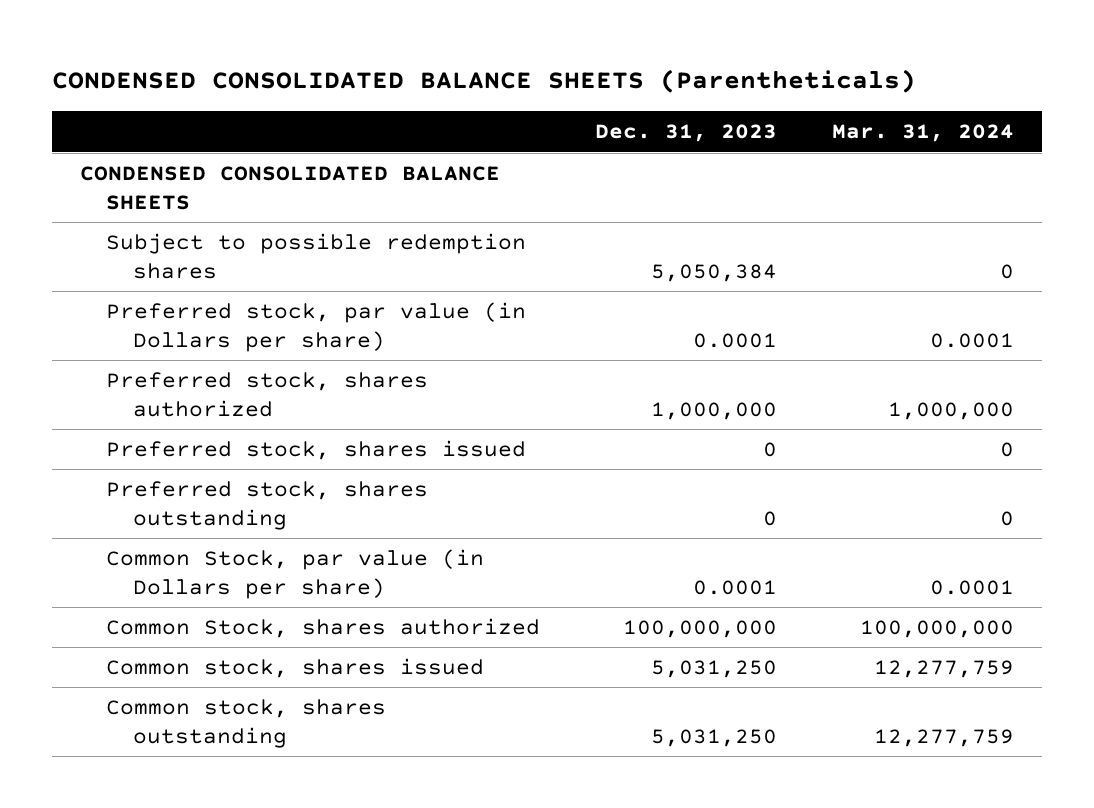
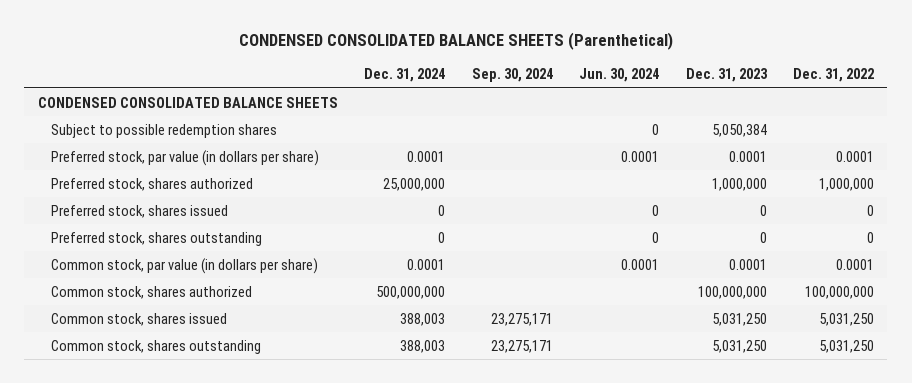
[52,69,917,94] CONDENSED CONSOLIDATED BALANCE SHEETS (Parentheticals) -> [238,32,673,51] CONDENSED CONSOLIDATED BALANCE SHEETS (Parenthetical)
[832,124,1015,143] Mar. 31, 2024 -> none
none -> [364,68,446,83] Dec. 31, 2024
none -> [471,68,553,83] Sep. 30, 2024
none -> [579,68,660,83] Jun. 30, 2024
none -> [793,68,875,83] Dec. 31, 2022
[106,302,527,352] Preferred stock, par value (in Dollars per share) -> [51,149,320,166] Preferred stock, par value (in dollars per share)
[106,549,485,599] Common Stock, par value (in Dollars per share) -> [51,257,319,274] Common stock, par value (in dollars per share)
[106,618,541,639] Common Stock, shares authorized -> [51,285,253,299] Common stock, shares authorized

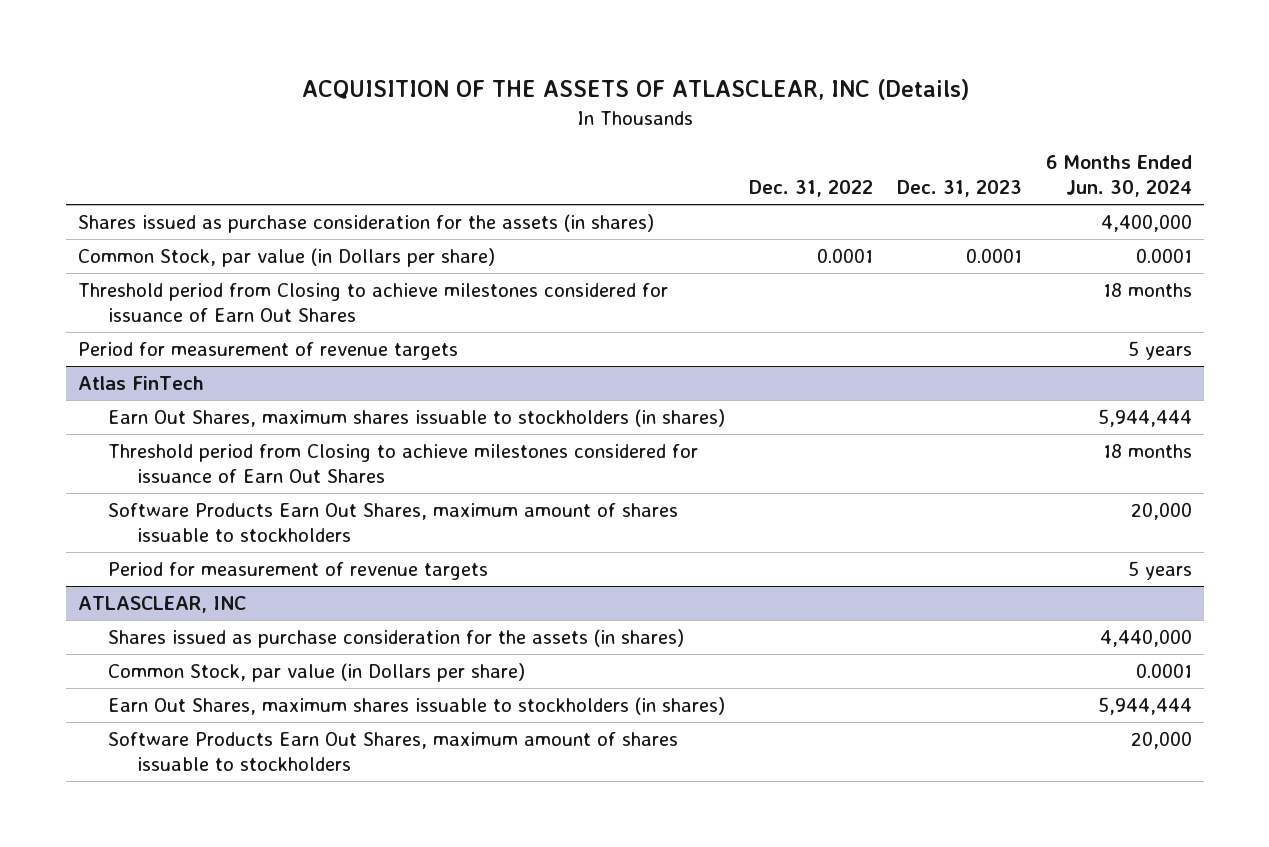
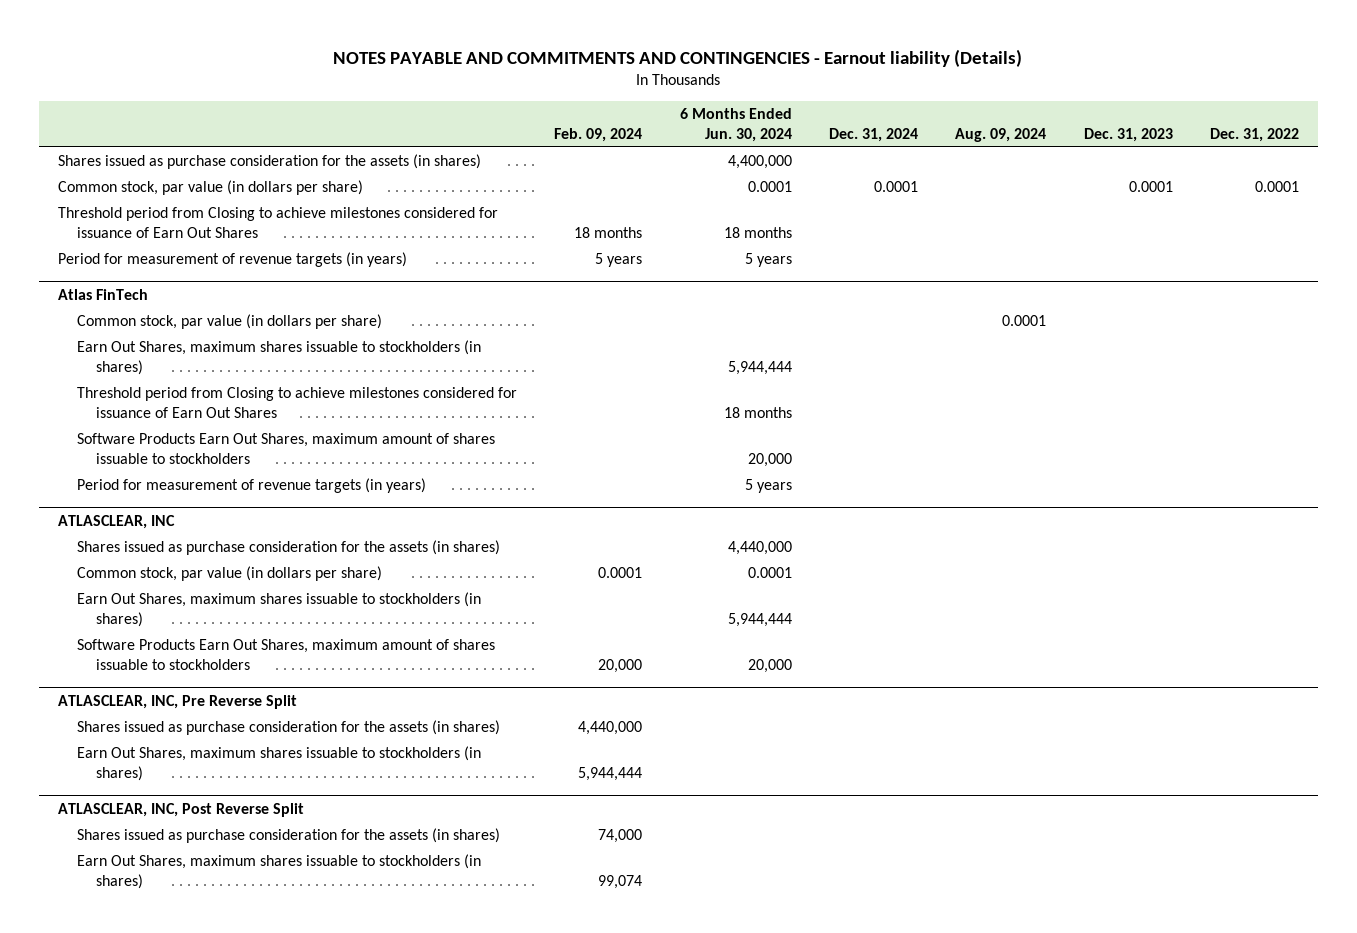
[301,79,969,101] ACQUISITION OF THE ASSETS OF ATLASCLEAR, INC (Details) -> [333,48,1023,67] NOTES PAYABLE AND COMMITMENTS AND CONTINGENCIES - Earnout liability (Details)
none -> [554,128,643,143] Feb. 09, 2024
none -> [828,128,918,143] Dec. 31, 2024
none -> [955,128,1047,143] Aug. 09, 2024
[77,247,495,267] Common Stock, par value (in Dollars per share) -> [57,180,363,196] Common stock, par value (in dollars per share)
[77,341,458,360] Period for measurement of revenue targets -> [57,252,407,268] Period for measurement of revenue targets (in years)
none -> [76,314,382,330] Common stock, par value (in dollars per share)
[107,561,488,580] Period for measurement of revenue targets -> [76,478,426,494] Period for measurement of revenue targets (in years)
[107,662,525,682] Common Stock, par value (in Dollars per share) -> [76,566,382,582] Common stock, par value (in dollars per share)
none -> [57,694,297,709] ATLASCLEAR, INC, Pre Reverse Split
none -> [76,720,500,736] Shares issued as purchase consideration for the assets (in shares)
none -> [76,746,481,781] Earn Out Shares, maximum shares issuable to stockholders (in shares)
none -> [57,802,304,817] ATLASCLEAR, INC, Post Reverse Split
none -> [76,828,500,844] Shares issued as purchase consideration for the assets (in shares)
none -> [76,854,481,889] Earn Out Shares, maximum shares issuable to stockholders (in shares)

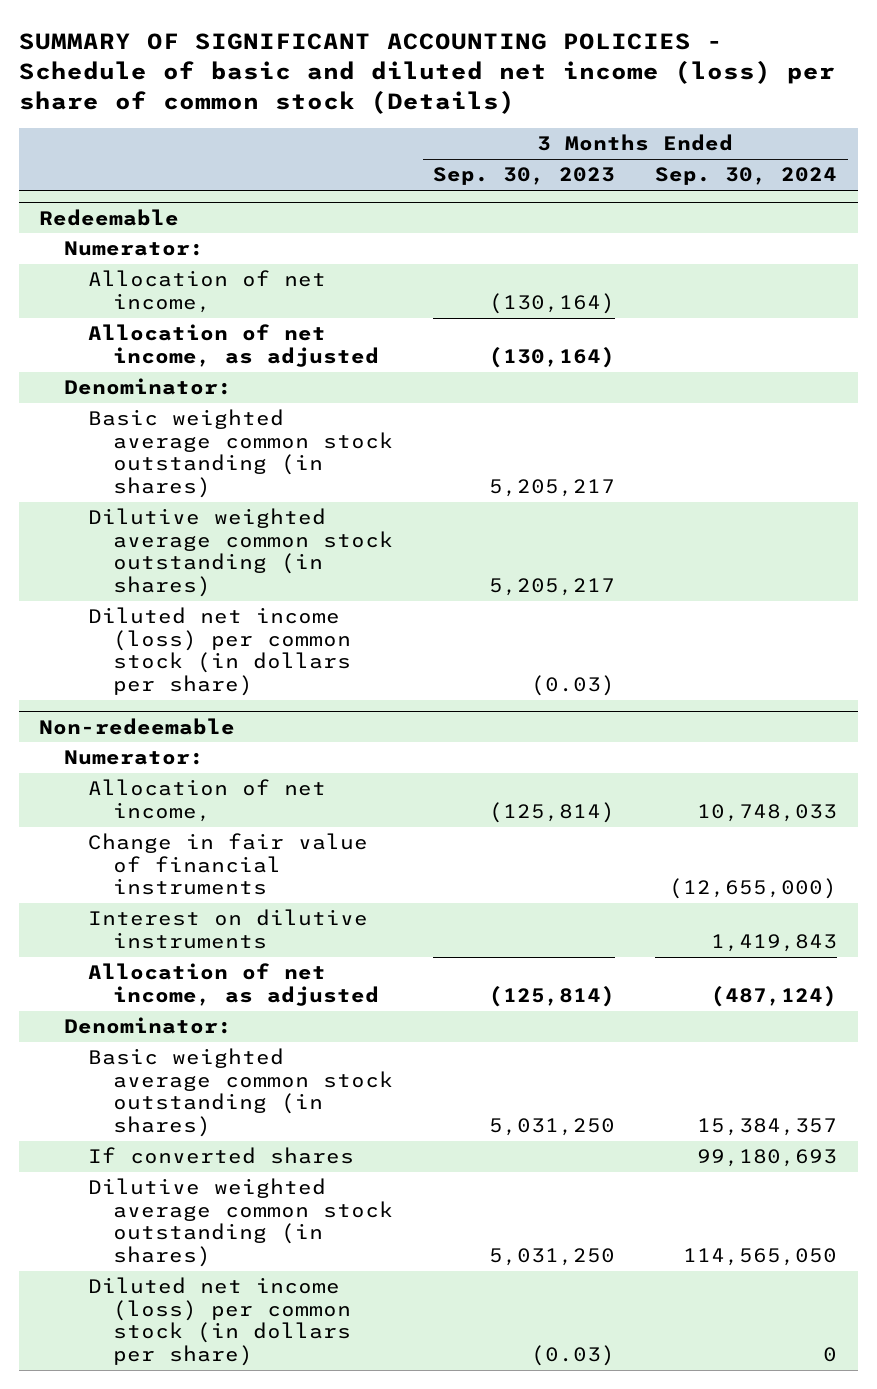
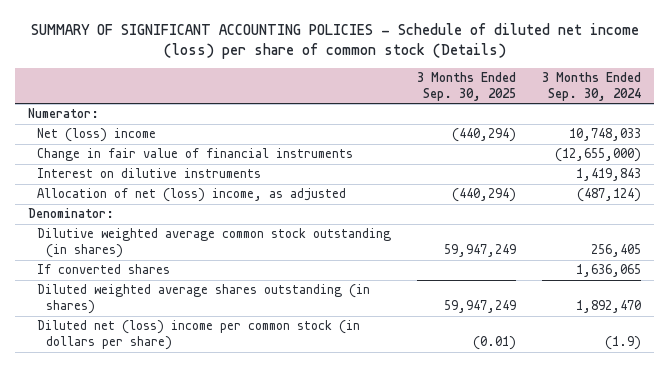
[18,32,835,114] SUMMARY OF SIGNIFICANT ACCOUNTING POLICIES - Schedule of basic and diluted net income (loss) per share of common stock (Details) -> [30,23,639,59] SUMMARY OF SIGNIFICANT ACCOUNTING POLICIES - Schedule of diluted net income (loss) per share of common stock (Details)
[433,167,616,186] Sep. 30, 2023 -> none
none -> [417,72,517,101] 3 Months Ended Sep. 30, 2025
[39,208,180,226] Redeemable -> none
[88,270,327,313] Allocation of net income, -> none
[88,324,379,367] Allocation of net income, as adjusted -> none
[63,378,232,396] Denominator: -> none
[88,409,393,499] Basic weighted average common stock outstanding (in shares) -> none
[88,508,393,598] Dilutive weighted average common stock outstanding (in shares) -> none
[88,607,351,697] Diluted net income (loss) per common stock (in dollars per share) -> none
[39,717,236,735] Non-redeemable -> none
[63,750,204,766] Numerator: -> none
[88,779,327,822] Allocation of net income, -> [37,128,157,143] Net (loss) income
[88,963,379,1006] Allocation of net income, as adjusted -> [37,188,347,203] Allocation of net (loss) income, as adjusted
[88,1048,393,1138] Basic weighted average common stock outstanding (in shares) -> [37,228,392,259] Dilutive weighted average common stock outstanding (in shares)
[697,1118,838,1137] 15,384,357 -> [591,244,642,258] 256,405
[697,1149,838,1168] 99,180,693 -> [576,264,642,278] 1,636,065
[88,1178,393,1268] Dilutive weighted average common stock outstanding (in shares) -> [37,284,371,315] Diluted weighted average shares outstanding (in shares)
[683,1248,838,1267] 114,565,050 -> [576,300,642,314] 1,892,470
[88,1277,351,1367] Diluted net income (loss) per common stock (in dollars per share) -> [37,320,361,351] Diluted net (loss) income per common stock (in dollars per share)
[823,1347,838,1363] 0 -> [605,336,642,351] (1.9)

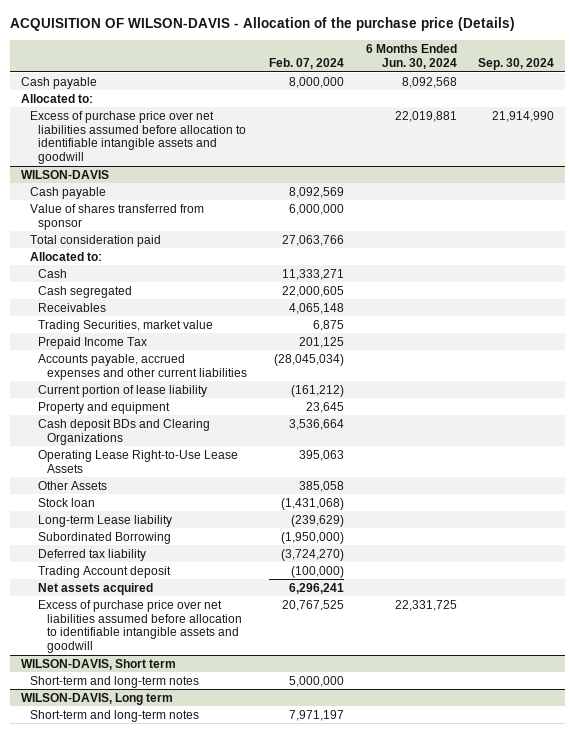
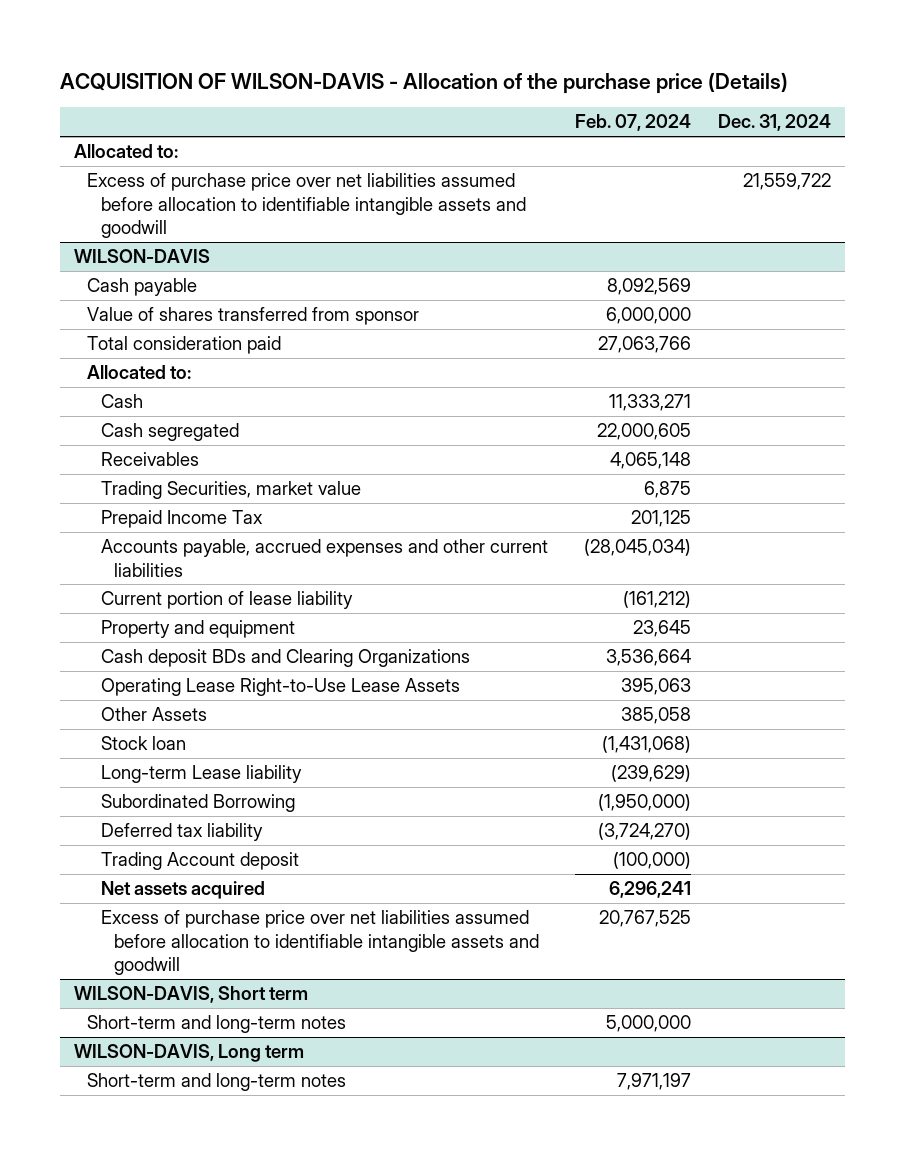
[365,44,457,69] 6 Months Ended Jun. 30, 2024 -> none
[478,57,555,70] Sep. 30, 2024 -> none
none -> [718,114,832,132] Dec. 31, 2024
[20,76,97,89] Cash payable -> none

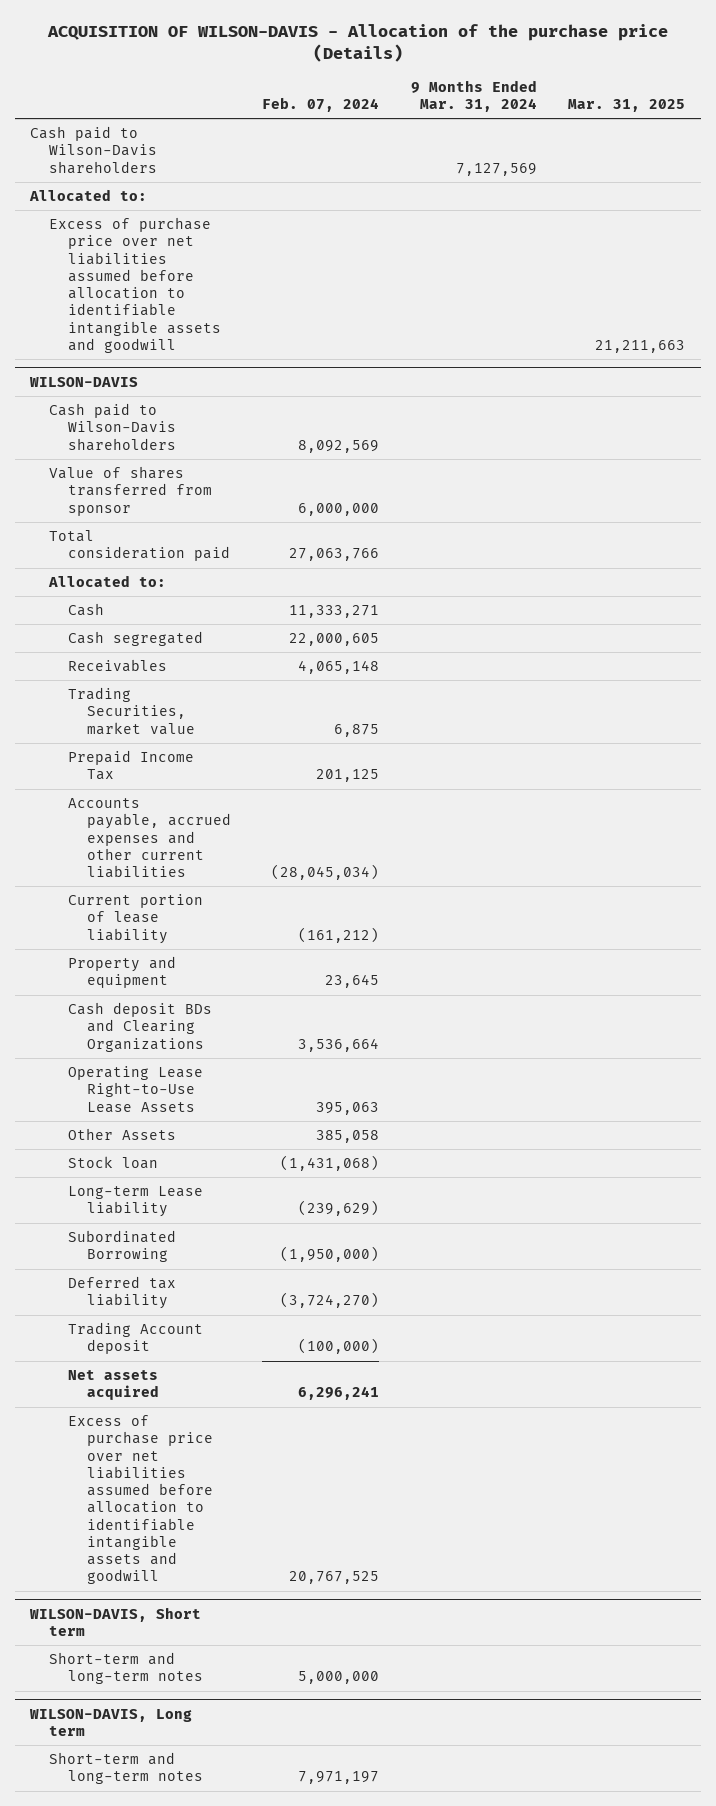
[718,114,832,132] Dec. 31, 2024 -> none
none -> [410,79,537,113] 9 Months Ended Mar. 31, 2024
none -> [568,99,686,113] Mar. 31, 2025
none -> [30,126,158,174] Cash paid to Wilson-Davis shareholders
[87,278,198,297] Cash payable -> [49,403,177,451] Cash paid to Wilson-Davis shareholders

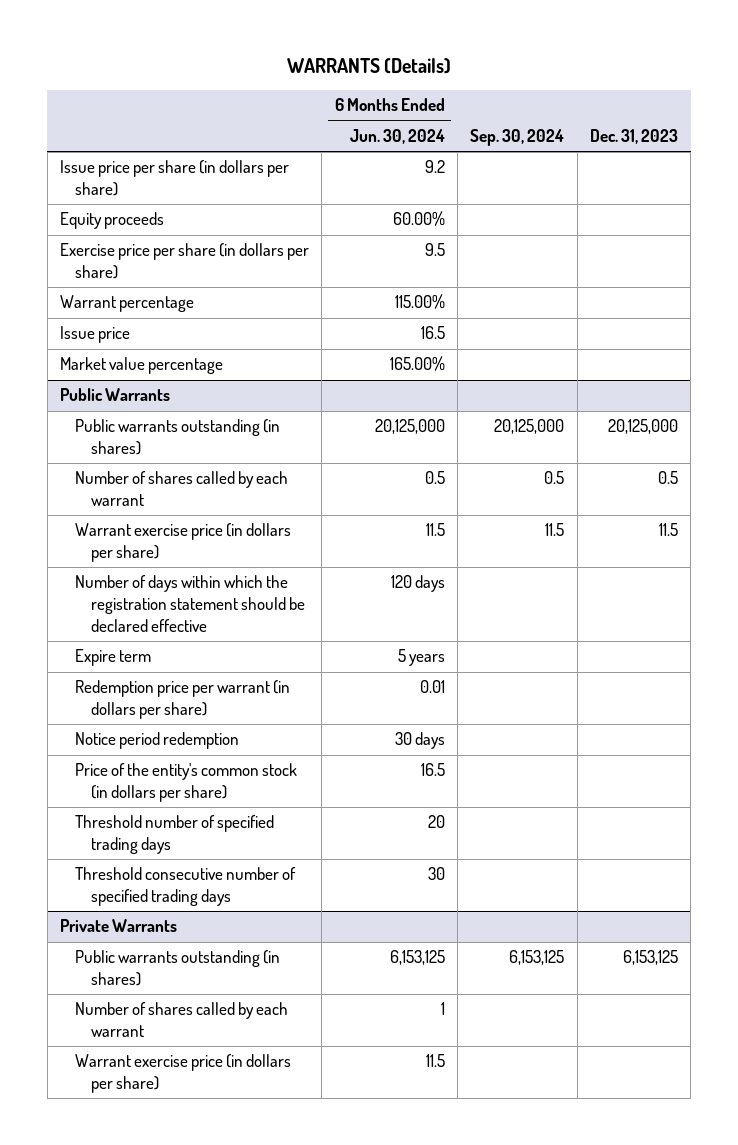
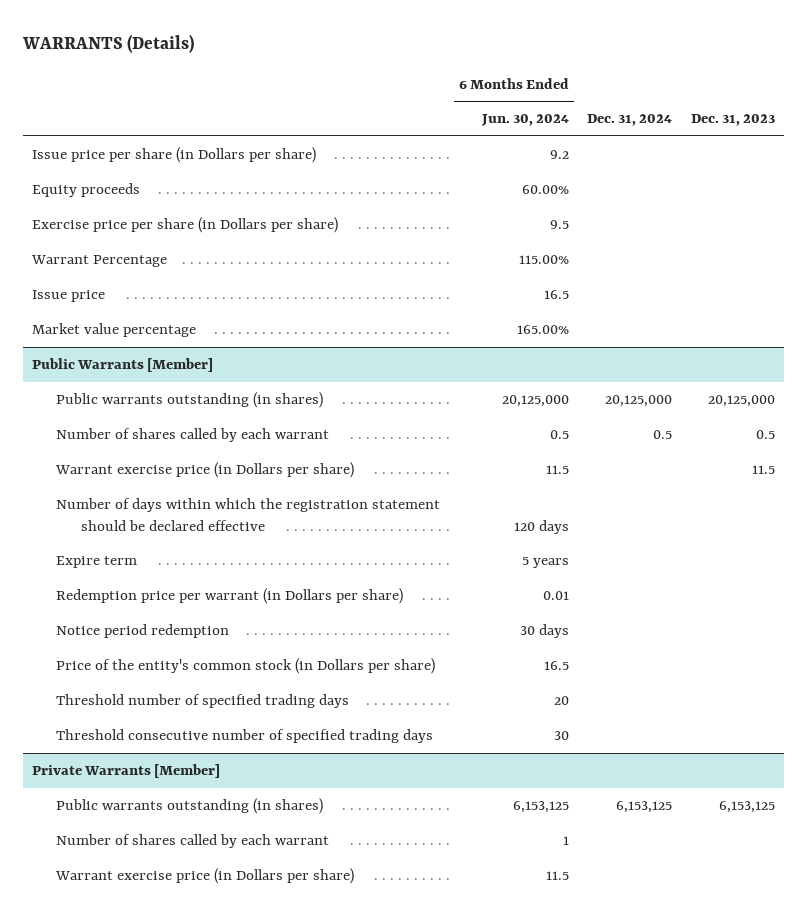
[470,129,565,147] Sep. 30, 2024 -> none
none -> [587,114,673,127] Dec. 31, 2024
[60,160,290,196] Issue price per share (in dollars per share) -> [31,147,316,164] Issue price per share (in Dollars per share)
[60,243,310,279] Exercise price per share (in dollars per share) -> [31,217,338,234] Exercise price per share (in Dollars per share)
[60,295,195,313] Warrant percentage -> [30,255,167,268] Warrant Percentage
[60,388,171,402] Public Warrants -> [31,358,213,373] Public Warrants [Member]
[75,523,292,562] Warrant exercise price (in dollars per share) -> [55,462,355,479] Warrant exercise price (in Dollars per share)
[75,680,291,719] Redemption price per warrant (in dollars per share) -> [56,588,404,605] Redemption price per warrant (in Dollars per share)
[75,763,298,802] Price of the entity's common stock (in dollars per share) -> [56,658,436,675] Price of the entity's common stock (in Dollars per share)
[60,919,178,933] Private Warrants -> [31,764,220,779] Private Warrants [Member]
[75,1054,292,1093] Warrant exercise price (in dollars per share) -> [55,868,355,885] Warrant exercise price (in Dollars per share)

